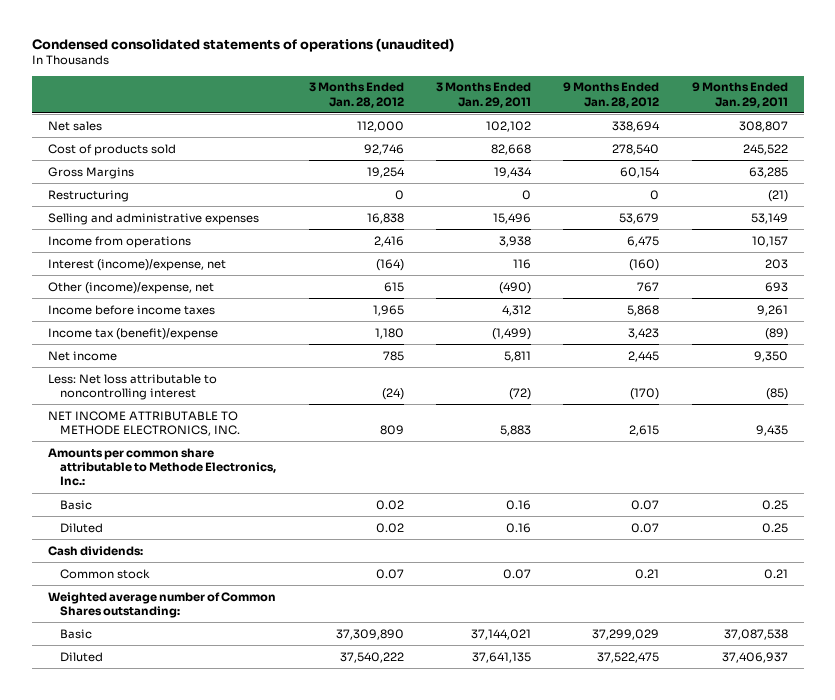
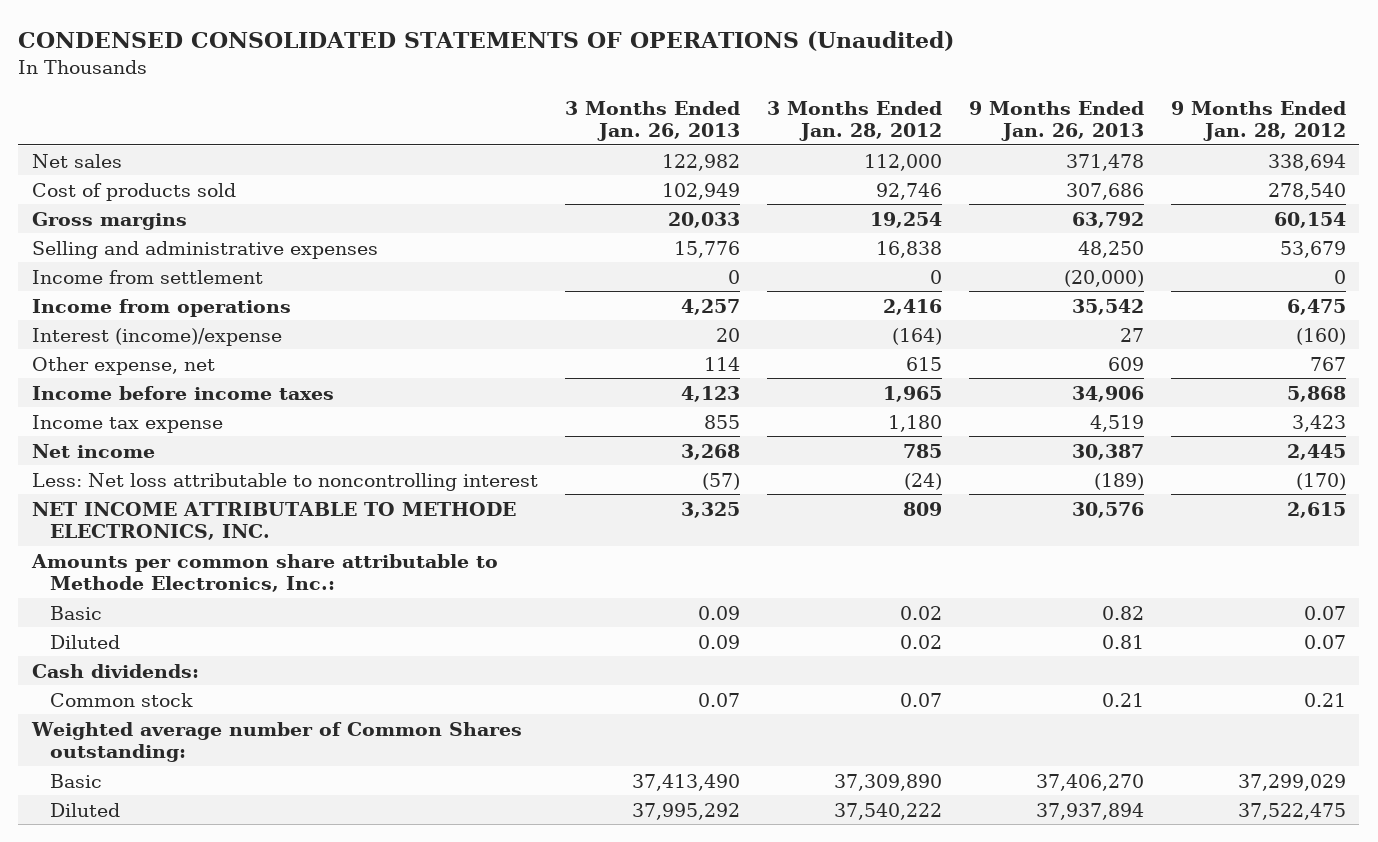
[31,38,454,53] Condensed consolidated statements of operations (unaudited) -> [18,31,955,52] CONDENSED CONSOLIDATED STATEMENTS OF OPERATIONS (Unaudited)
[436,82,532,108] 3 Months Ended Jan. 29, 2011 -> none
[691,82,788,108] 9 Months Ended Jan. 29, 2011 -> none
none -> [564,100,740,142] 3 Months Ended Jan. 26, 2013
none -> [968,100,1144,142] 9 Months Ended Jan. 26, 2013
[47,189,129,202] Restructuring -> none
[47,166,134,179] Gross Margins -> [31,211,187,230] Gross margins
none -> [31,269,263,284] Income from settlement
[47,258,226,271] Interest (income)/expense, net -> [31,327,282,346] Interest (income)/expense
[47,281,214,294] Other (income)/expense, net -> [31,356,215,375] Other expense, net
[47,327,218,340] Income tax (benefit)/expense -> [31,414,223,433] Income tax expense

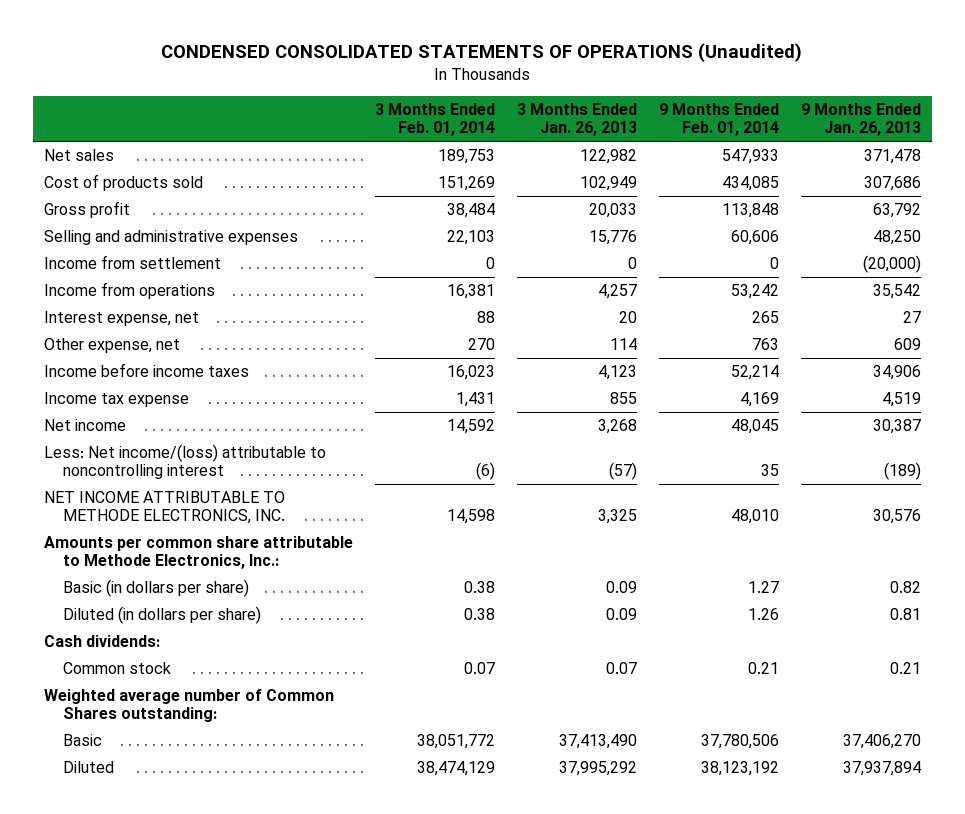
[766,100,942,142] 3 Months Ended Jan. 28, 2012 -> none
[1170,100,1346,142] 9 Months Ended Jan. 28, 2012 -> none
none -> [375,102,496,137] 3 Months Ended Feb. 01, 2014
none -> [658,102,779,137] 9 Months Ended Feb. 01, 2014
[31,211,187,230] Gross margins -> [44,200,131,218] Gross profit
[31,327,282,346] Interest (income)/expense -> [44,310,200,326] Interest expense, net
[31,472,538,491] Less: Net loss attributable to noncontrolling interest -> [44,443,327,480] Less: Net income/(loss) attributable to noncontrolling interest
[50,605,103,620] Basic -> [63,578,250,597] Basic (in dollars per share)
[50,634,121,649] Diluted -> [63,605,262,624] Diluted (in dollars per share)

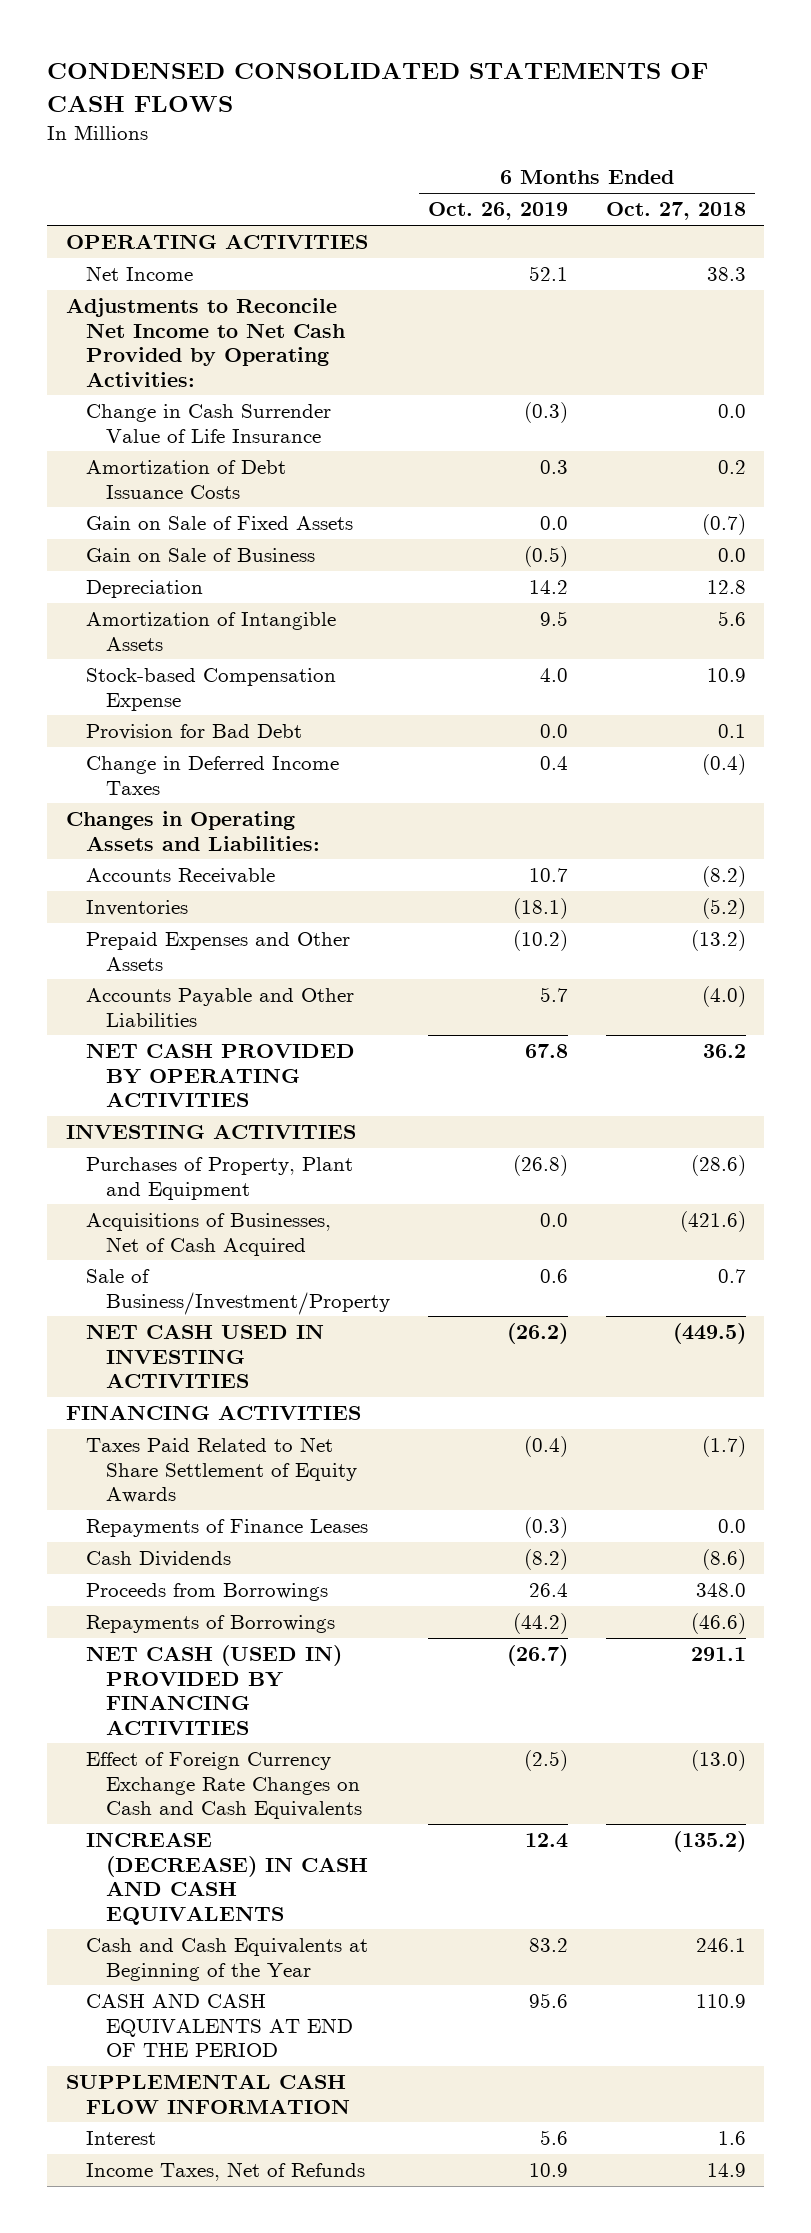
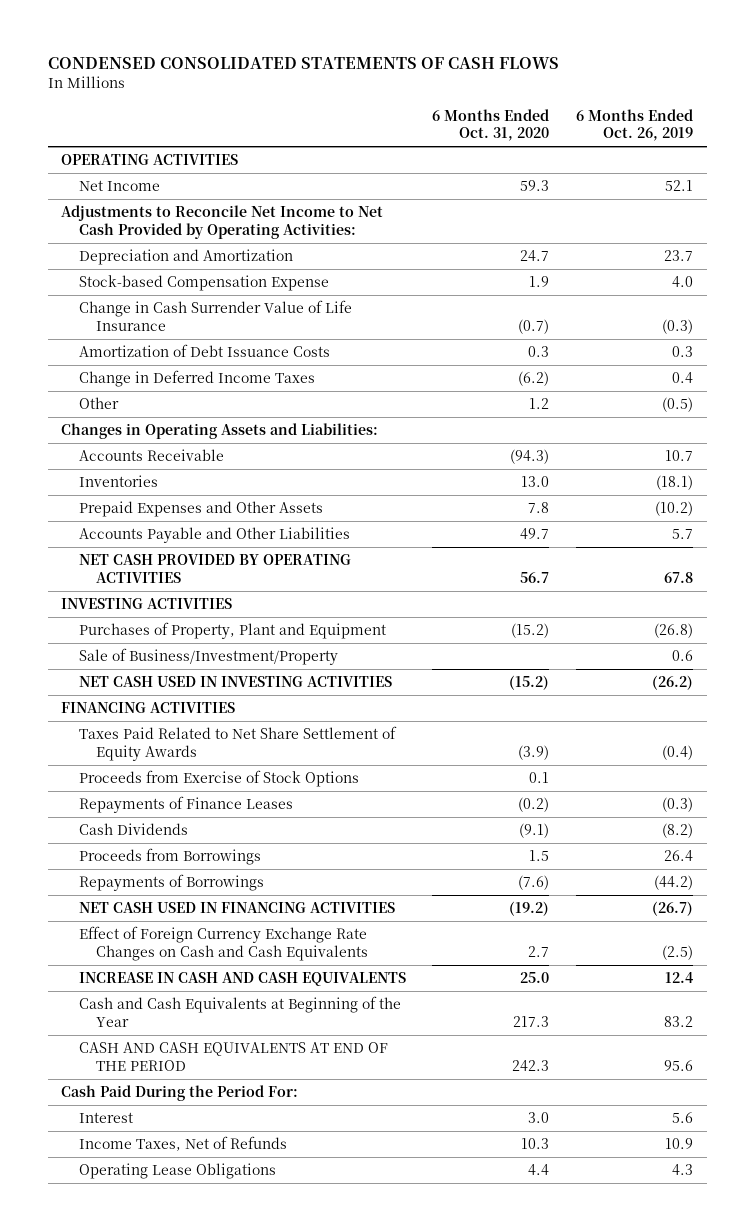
[605,202,746,221] Oct. 27, 2018 -> none
none -> [432,108,550,142] 6 Months Ended Oct. 31, 2020
none -> [78,249,293,266] Depreciation and Amortization
[86,668,337,711] Stock-based Compensation Expense -> [78,275,329,292] Stock-based Compensation Expense
[86,516,354,531] Gain on Sale of Fixed Assets -> none
[86,548,316,563] Gain on Sale of Business -> none
[86,580,204,599] Depreciation -> none
[86,612,337,651] Amortization of Intangible Assets -> none
[86,724,303,741] Provision for Bad Debt -> none
none -> [78,397,119,410] Other
[86,1213,332,1256] Acquisitions of Businesses, Net of Cash Acquired -> none
none -> [78,770,359,788] Proceeds from Exercise of Stock Options
[86,1645,343,1735] NET CASH (USED IN) PROVIDED BY FINANCING ACTIVITIES -> [78,902,395,914] NET CASH USED IN FINANCING ACTIVITIES
[86,1832,369,1925] INCREASE (DECREASE) IN CASH AND CASH EQUIVALENTS -> [78,972,406,987] INCREASE IN CASH AND CASH EQUIVALENTS
[65,2074,351,2114] SUPPLEMENTAL CASH FLOW INFORMATION -> none
none -> [61,1085,299,1102] Cash Paid During the Period For:
none -> [78,1163,276,1180] Operating Lease Obligations

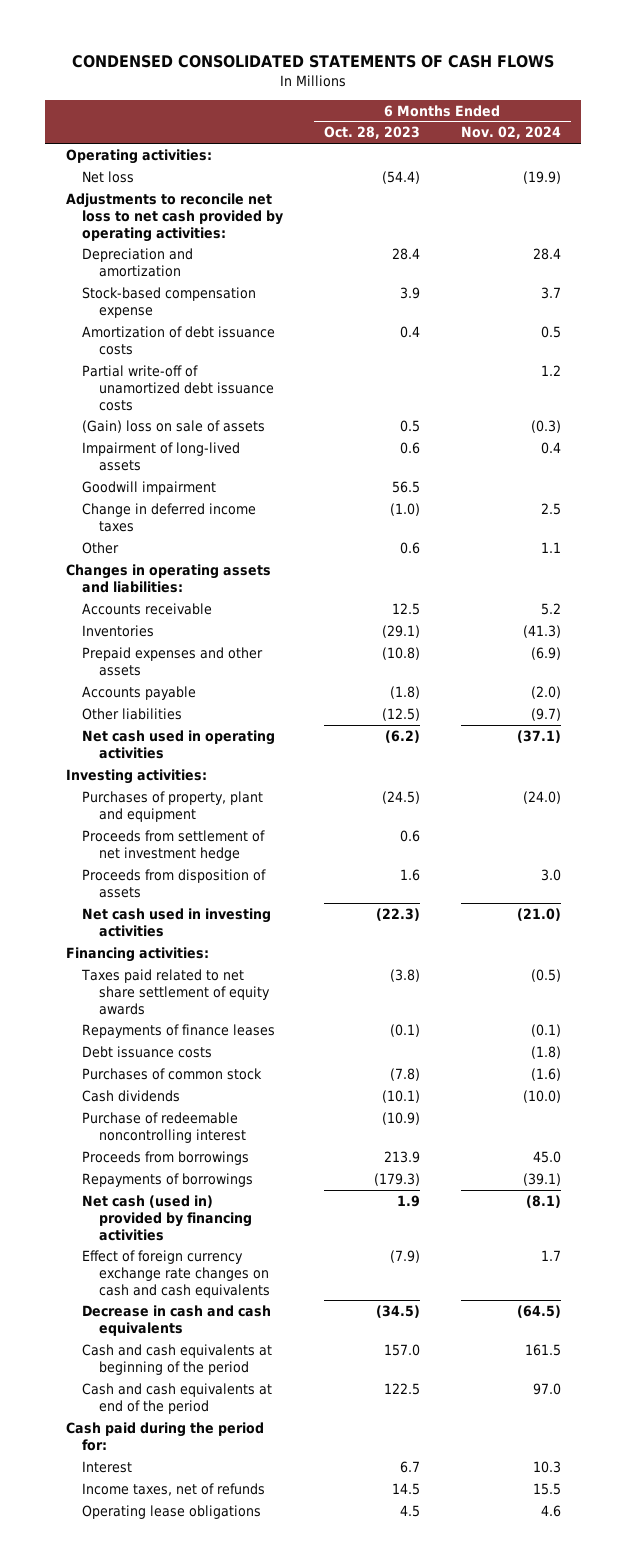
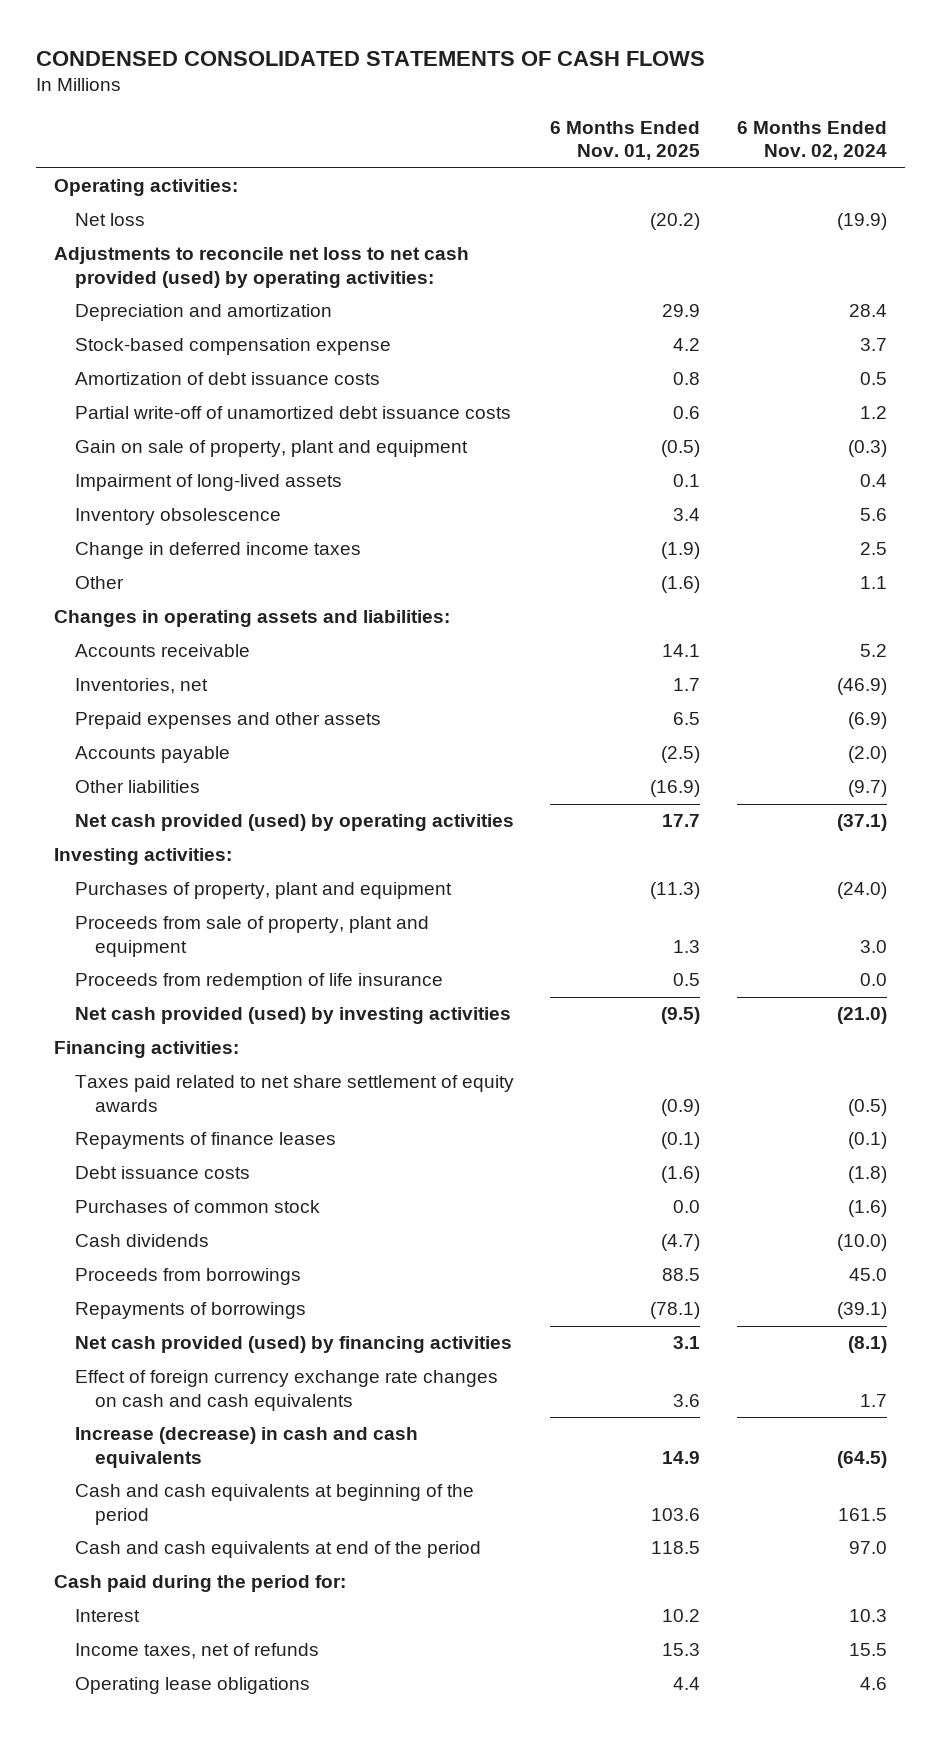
[323,126,420,140] Oct. 28, 2023 -> none
none -> [550,120,701,161] 6 Months Ended Nov. 01, 2025
[65,193,284,242] Adjustments to reconcile net loss to net cash provided by operating activities: -> [54,247,470,288] Adjustments to reconcile net loss to net cash provided (used) by operating activities:
[82,420,266,434] (Gain) loss on sale of assets -> [74,440,468,458] Gain on sale of property, plant and equipment
[82,481,217,496] Goodwill impairment -> none
none -> [74,508,281,526] Inventory obsolescence
[82,625,155,638] Inventories -> [74,678,208,695] Inventories, net
[522,625,561,639] (41.3) -> [836,678,887,696] (46.9)
[82,730,276,759] Net cash used in operating activities -> [74,814,514,832] Net cash provided (used) by operating activities
[82,830,266,861] Proceeds from settlement of net investment hedge -> none
[82,869,267,898] Proceeds from disposition of assets -> none
none -> [74,916,429,957] Proceeds from sale of property, plant and equipment
none -> [74,973,443,991] Proceeds from redemption of life insurance
[82,908,272,937] Net cash used in investing activities -> [74,1007,511,1025] Net cash provided (used) by investing activities
[82,1112,246,1143] Purchase of redeemable noncontrolling interest -> none
[82,1195,252,1241] Net cash (used in) provided by financing activities -> [74,1336,512,1354] Net cash provided (used) by financing activities
[82,1305,272,1336] Decrease in cash and cash equivalents -> [74,1427,418,1468] Increase (decrease) in cash and cash equivalents

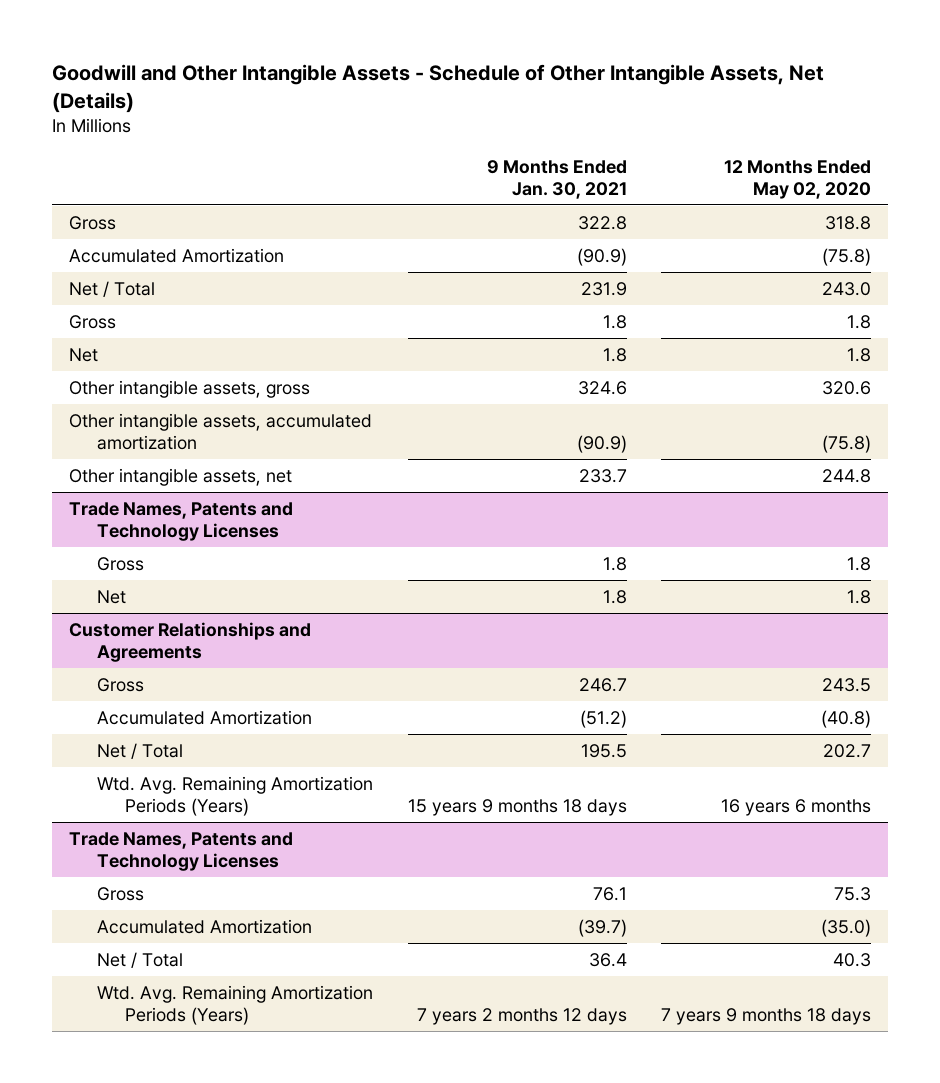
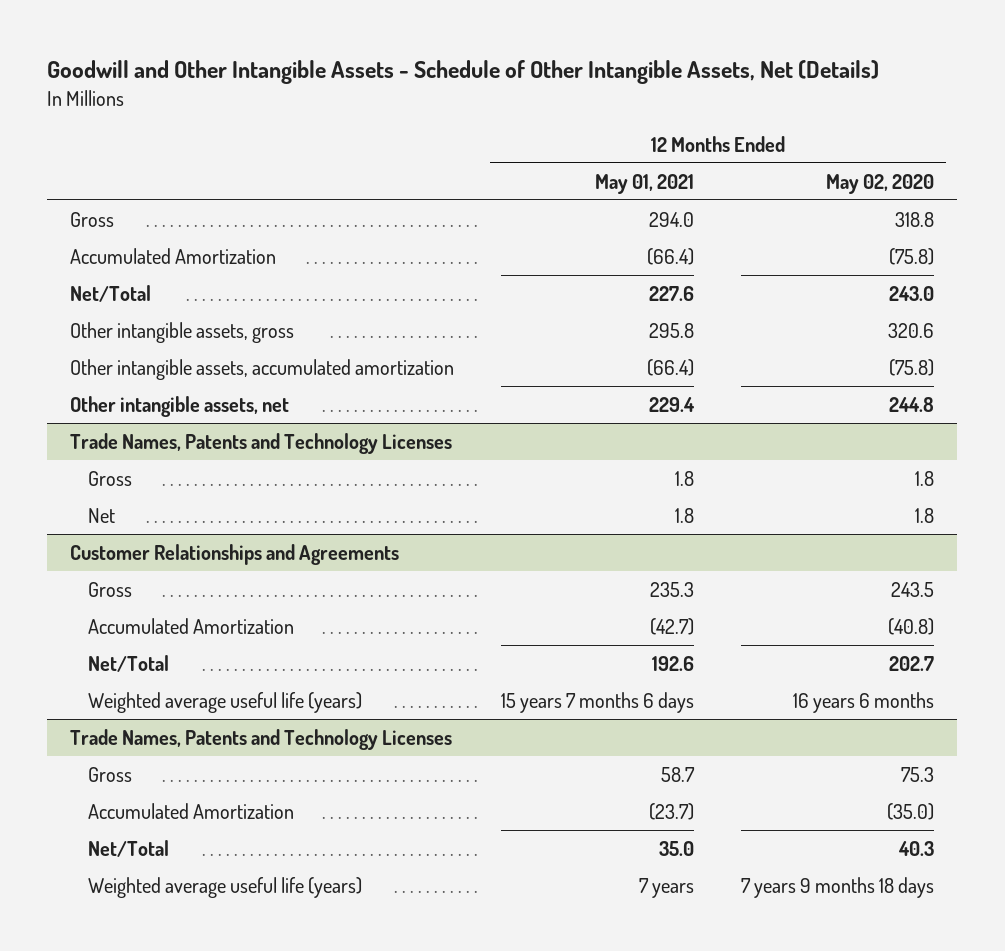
[486,159,627,200] 9 Months Ended Jan. 30, 2021 -> none
none -> [595,173,695,194] May 01, 2021
[69,314,117,329] Gross -> none
[69,347,99,362] Net -> none
[69,280,156,297] Net / Total -> [70,284,152,302] Net/Total
[97,742,184,759] Net / Total -> [88,654,170,672] Net/Total
[97,775,374,817] Wtd. Avg. Remaining Amortization Periods (Years) -> [88,691,363,713] Weighted average useful life (years)
[97,951,184,968] Net / Total -> [88,839,170,857] Net/Total
[97,984,374,1026] Wtd. Avg. Remaining Amortization Periods (Years) -> [88,876,363,898] Weighted average useful life (years)

